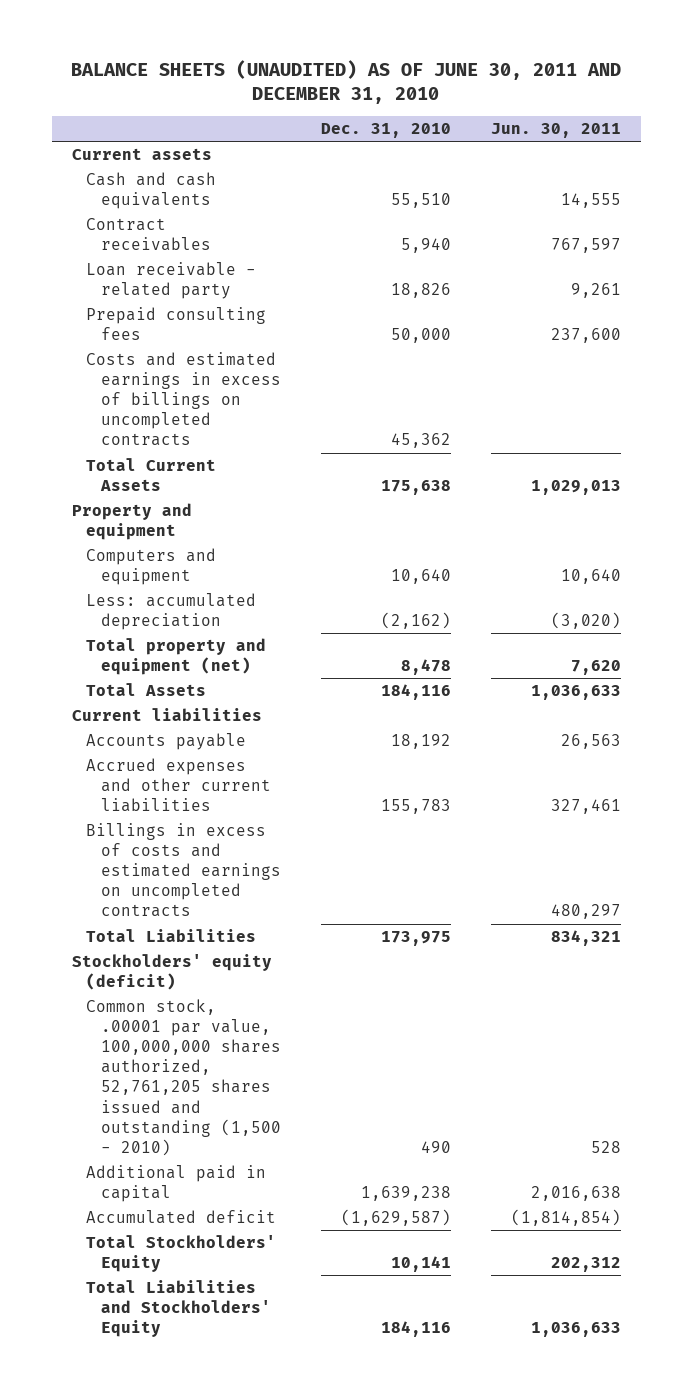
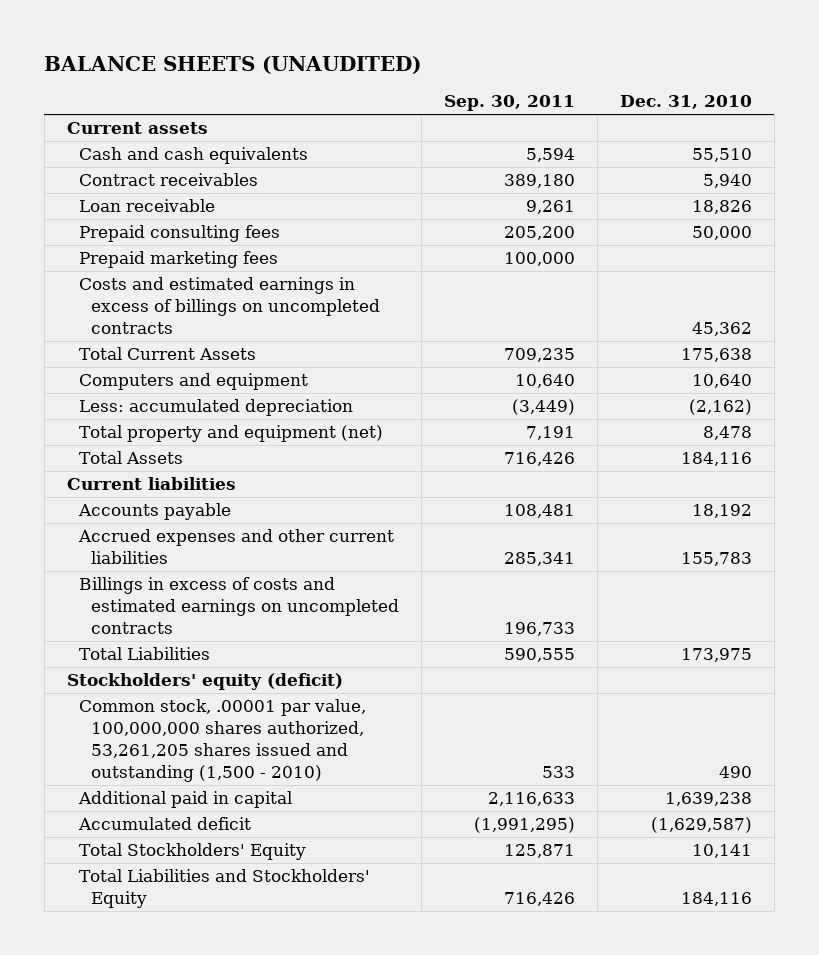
[71,60,622,105] BALANCE SHEETS (UNAUDITED) AS OF JUNE 30, 2011 AND DECEMBER 31, 2010 -> [44,55,422,74] BALANCE SHEETS (UNAUDITED)
[490,123,621,139] Jun. 30, 2011 -> none
none -> [443,95,575,112] Sep. 30, 2011
[86,262,257,300] Loan receivable - related party -> [78,199,215,213] Loan receivable
none -> [78,251,278,269] Prepaid marketing fees
[72,503,193,541] Property and equipment -> none
[86,999,281,1156] Common stock, .00001 par value, 100,000,000 shares authorized, 52,761,205 shares issued and outstanding (1,500 - 2010) -> [78,699,366,783] Common stock, .00001 par value, 100,000,000 shares authorized, 53,261,205 shares issued and outstanding (1,500 - 2010)

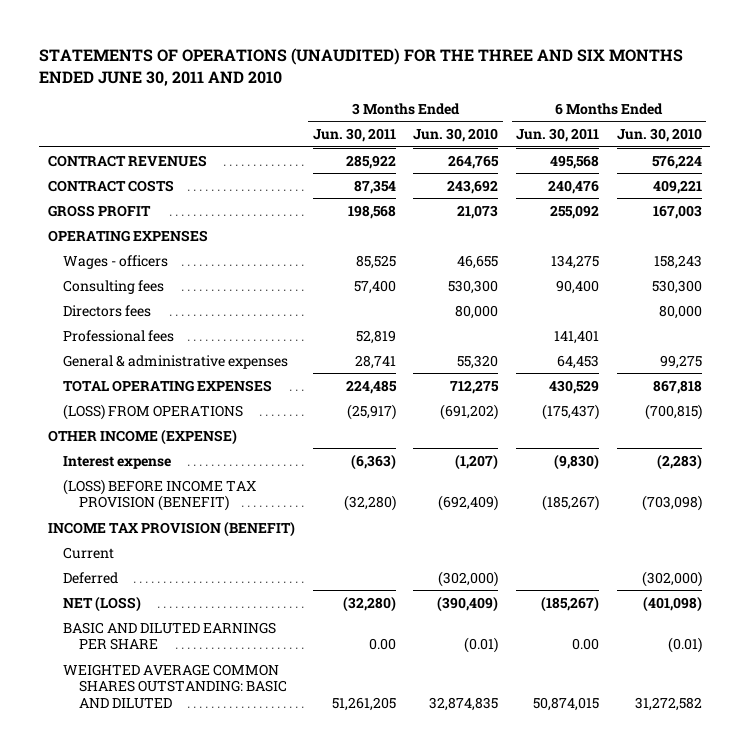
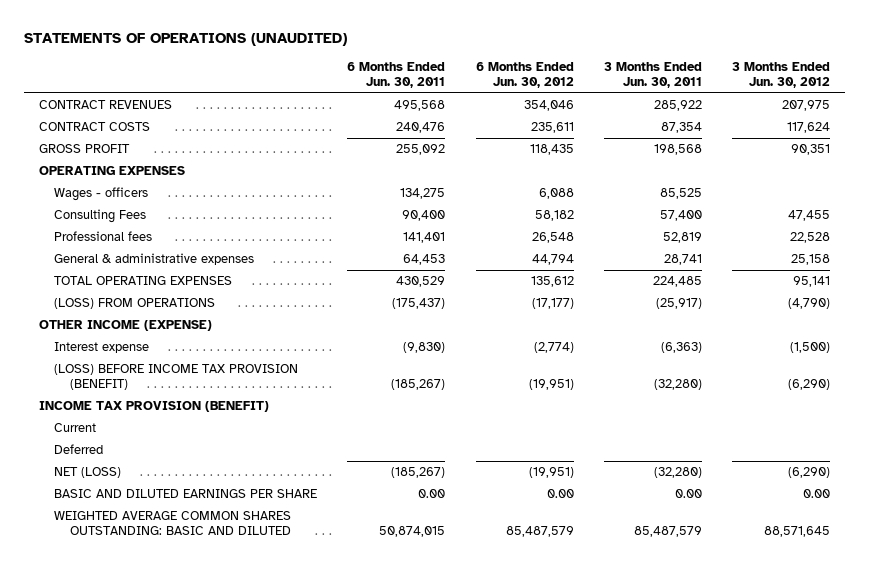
[39,48,684,86] STATEMENTS OF OPERATIONS (UNAUDITED) FOR THE THREE AND SIX MONTHS ENDED JUNE 30, 2011 AND 2010 -> [24,33,348,47] STATEMENTS OF OPERATIONS (UNAUDITED)
[413,128,499,143] Jun. 30, 2010 -> none
[616,128,702,143] Jun. 30, 2010 -> none
none -> [475,61,574,88] 6 Months Ended Jun. 30, 2012
none -> [731,61,830,88] 3 Months Ended Jun. 30, 2012
[63,304,152,317] Directors fees -> none
[63,279,165,294] Consulting fees -> [54,209,147,224] Consulting Fees
[331,696,396,711] 51,261,205 -> [633,526,702,538] 85,487,579

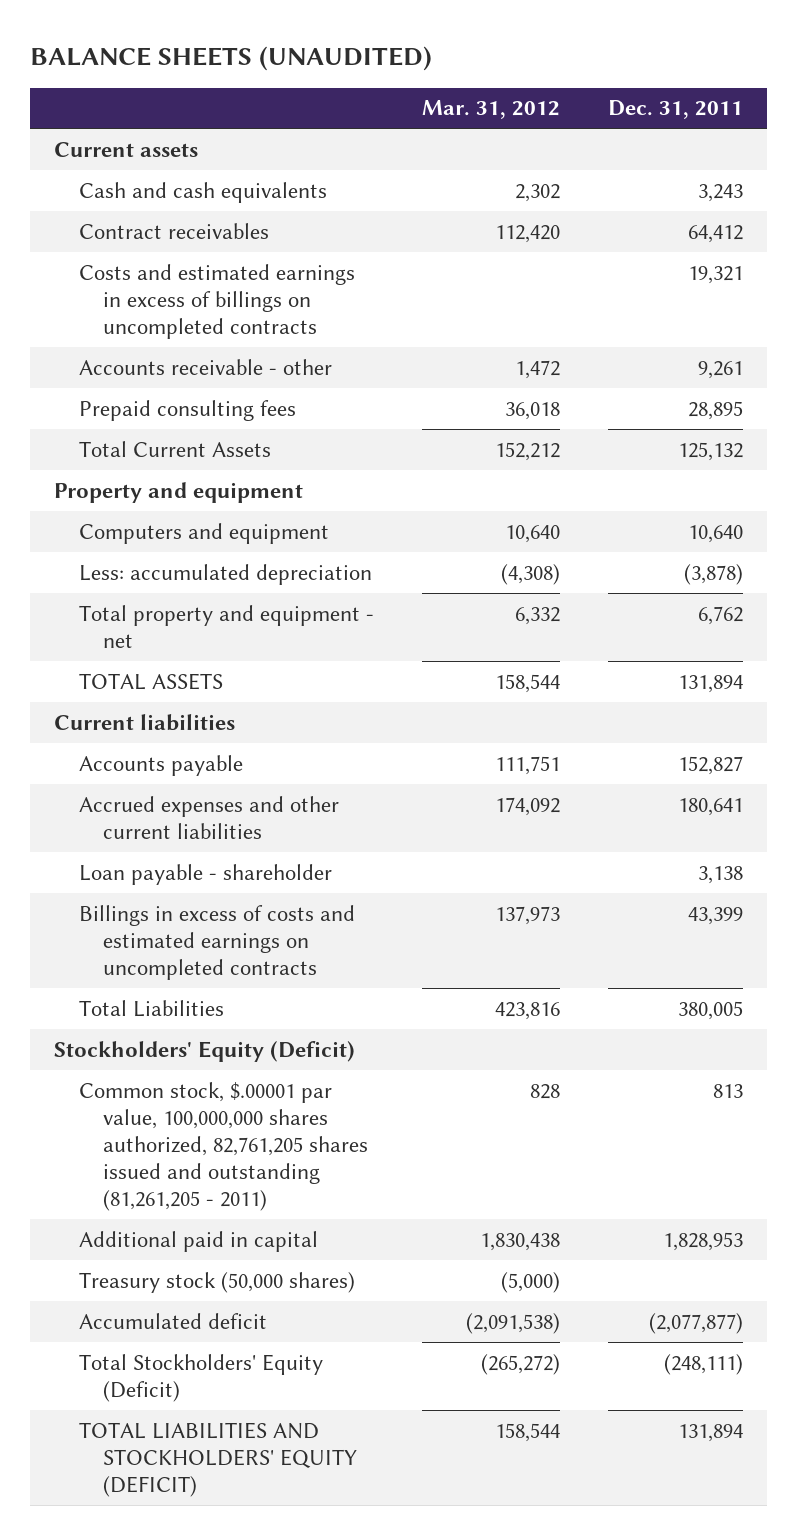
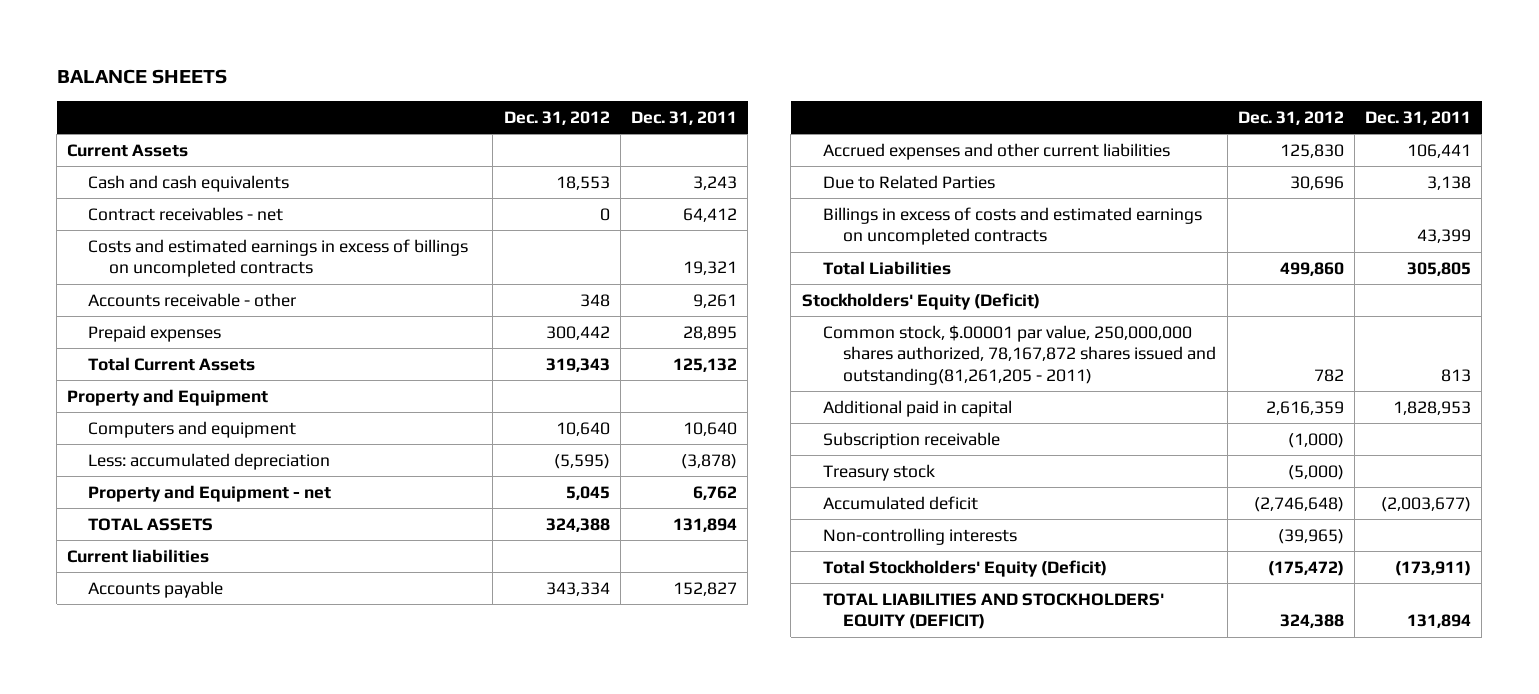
[30,46,433,72] BALANCE SHEETS (UNAUDITED) -> [56,69,227,85] BALANCE SHEETS
[421,100,560,120] Mar. 31, 2012 -> none
none -> [503,110,610,125] Dec. 31, 2012
[54,141,199,157] Current assets -> [67,143,189,157] Current Assets
[78,222,269,239] Contract receivables -> [88,206,284,221] Contract receivables - net
[78,399,296,421] Prepaid consulting fees -> [88,324,222,342] Prepaid expenses
[54,481,304,503] Property and equipment -> [67,388,269,406] Property and Equipment
[78,604,374,648] Total property and equipment - net -> [88,484,332,502] Property and Equipment - net
[677,797,743,816] 180,641 -> [1407,143,1472,158] 106,441
[78,863,332,885] Loan payable - shareholder -> [822,174,995,189] Due to Related Parties
[677,1000,743,1020] 380,005 -> [1407,261,1472,276] 305,805
[78,1081,369,1211] Common stock, $.00001 par value, 100,000,000 shares authorized, 82,761,205 shares issued and outstanding (81,261,205 - 2011) -> [822,324,1217,385] Common stock, $.00001 par value, 250,000,000 shares authorized, 78,167,872 shares issued and outstanding(81,261,205 - 2011)
none -> [822,431,1000,449] Subscription receivable
[78,1271,355,1293] Treasury stock (50,000 shares) -> [822,463,935,481] Treasury stock
[648,1312,743,1334] (2,077,877) -> [1381,496,1472,512] (2,003,677)
none -> [822,527,1017,545] Non-controlling interests
[663,1353,743,1375] (248,111) -> [1395,560,1472,576] (173,911)

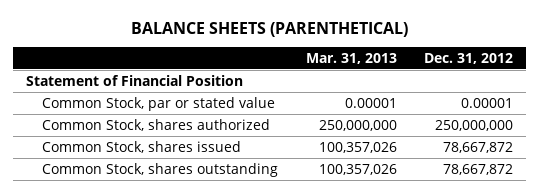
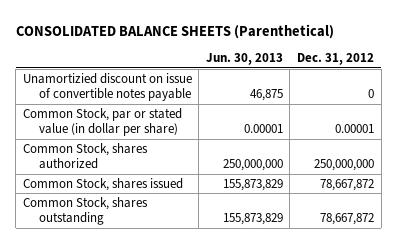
[130,21,408,37] BALANCE SHEETS (PARENTHETICAL) -> [15,23,334,39] CONSOLIDATED BALANCE SHEETS (Parenthetical)
[305,52,397,64] Mar. 31, 2013 -> none
none -> [205,53,283,66] Jun. 30, 2013
[26,74,244,86] Statement of Financial Position -> none
none -> [22,72,192,102] Unamortizied discount on issue of convertible notes payable
[42,96,276,111] Common Stock, par or stated value -> [22,107,182,137] Common Stock, par or stated value (in dollar per share)

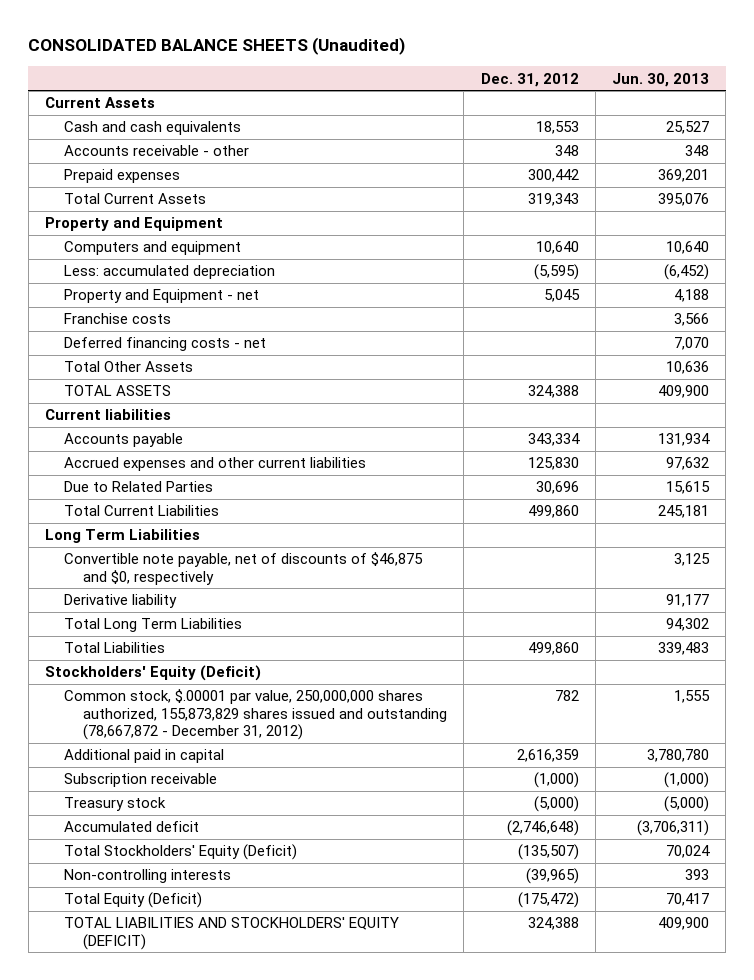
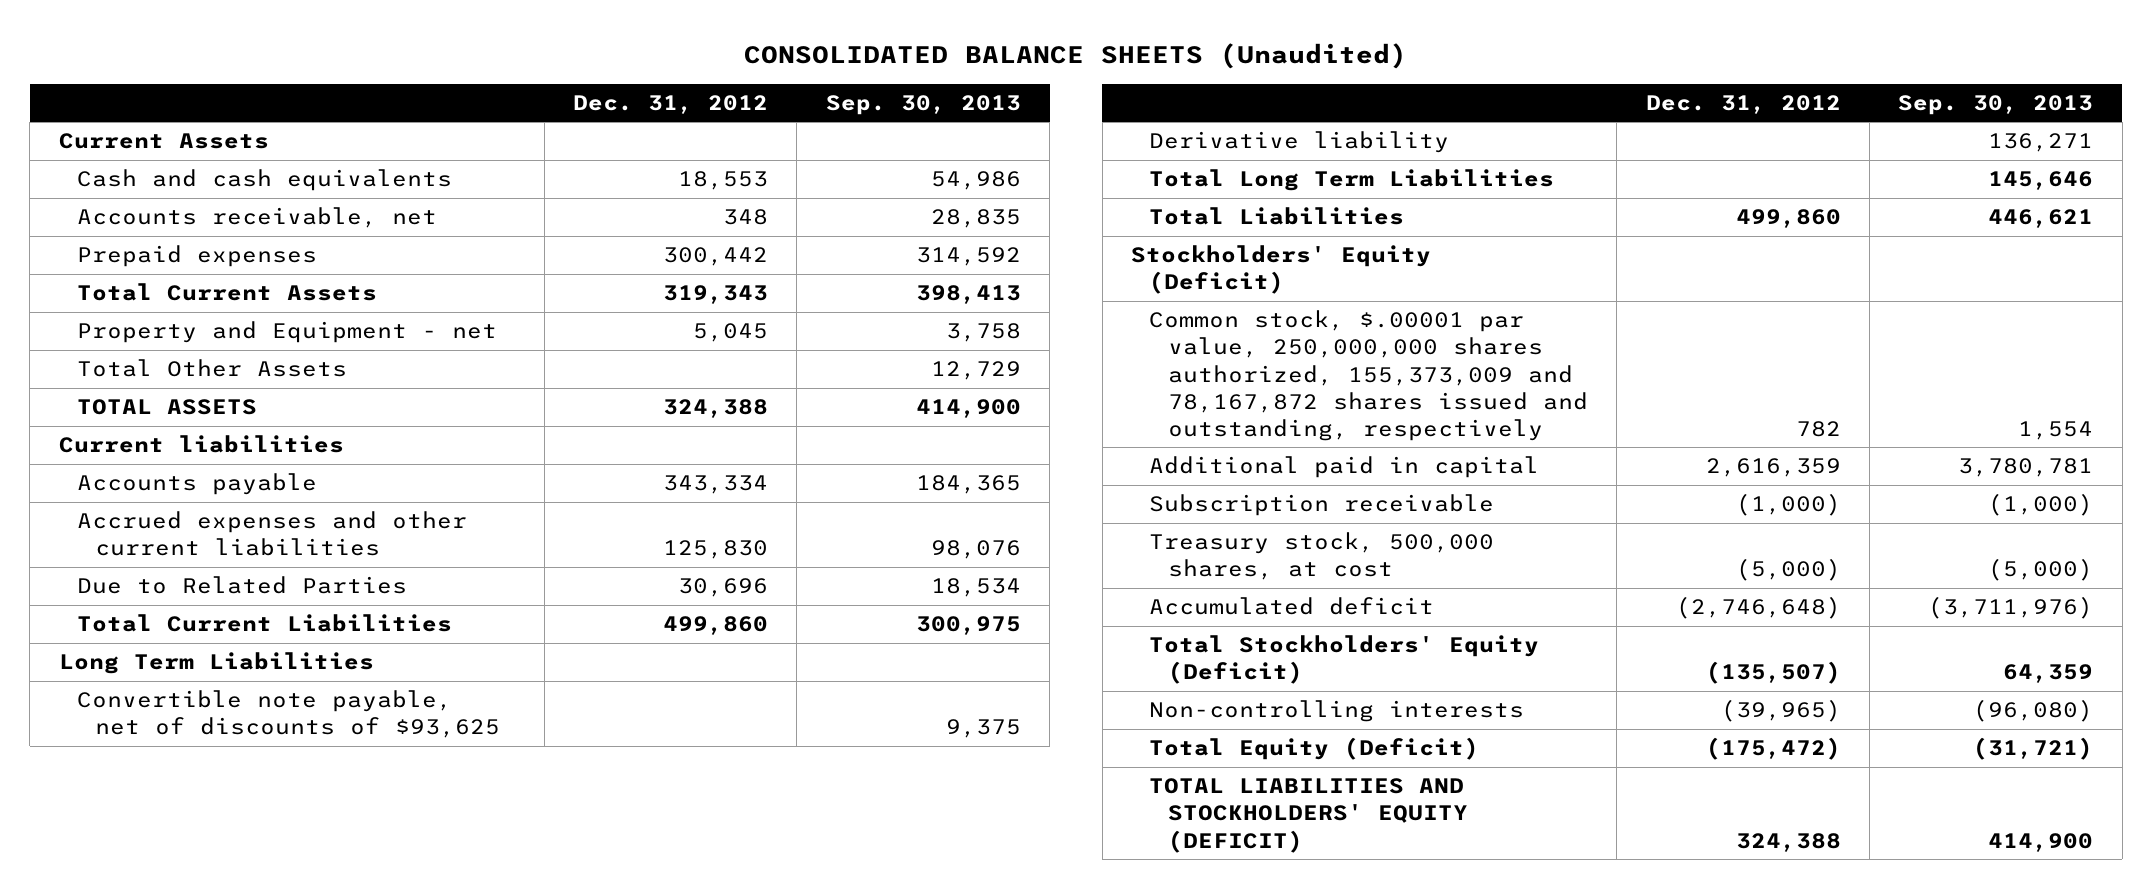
[611,72,709,87] Jun. 30, 2013 -> none
none -> [825,94,1021,115] Sep. 30, 2013
[64,145,250,157] Accounts receivable - other -> [76,207,437,229] Accounts receivable, net
[45,217,224,232] Property and Equipment -> none
[64,241,242,256] Computers and equipment -> none
[64,265,276,280] Less: accumulated depreciation -> none
[64,313,172,325] Franchise costs -> none
[64,337,267,352] Deferred financing costs - net -> none
[64,552,424,585] Convertible note payable, net of discounts of $46,875 and $0, respectively -> [76,690,501,739] Convertible note payable, net of discounts of $93,625
[64,689,448,741] Common stock, $.00001 par value, 250,000,000 shares authorized, 155,873,829 shares issued and outstanding (78,667,872 - December 31, 2012) -> [1149,310,1588,441] Common stock, $.00001 par value, 250,000,000 shares authorized, 155,373,009 and 78,167,872 shares issued and outstanding, respectively
[64,797,167,812] Treasury stock -> [1149,532,1495,581] Treasury stock, 500,000 shares, at cost

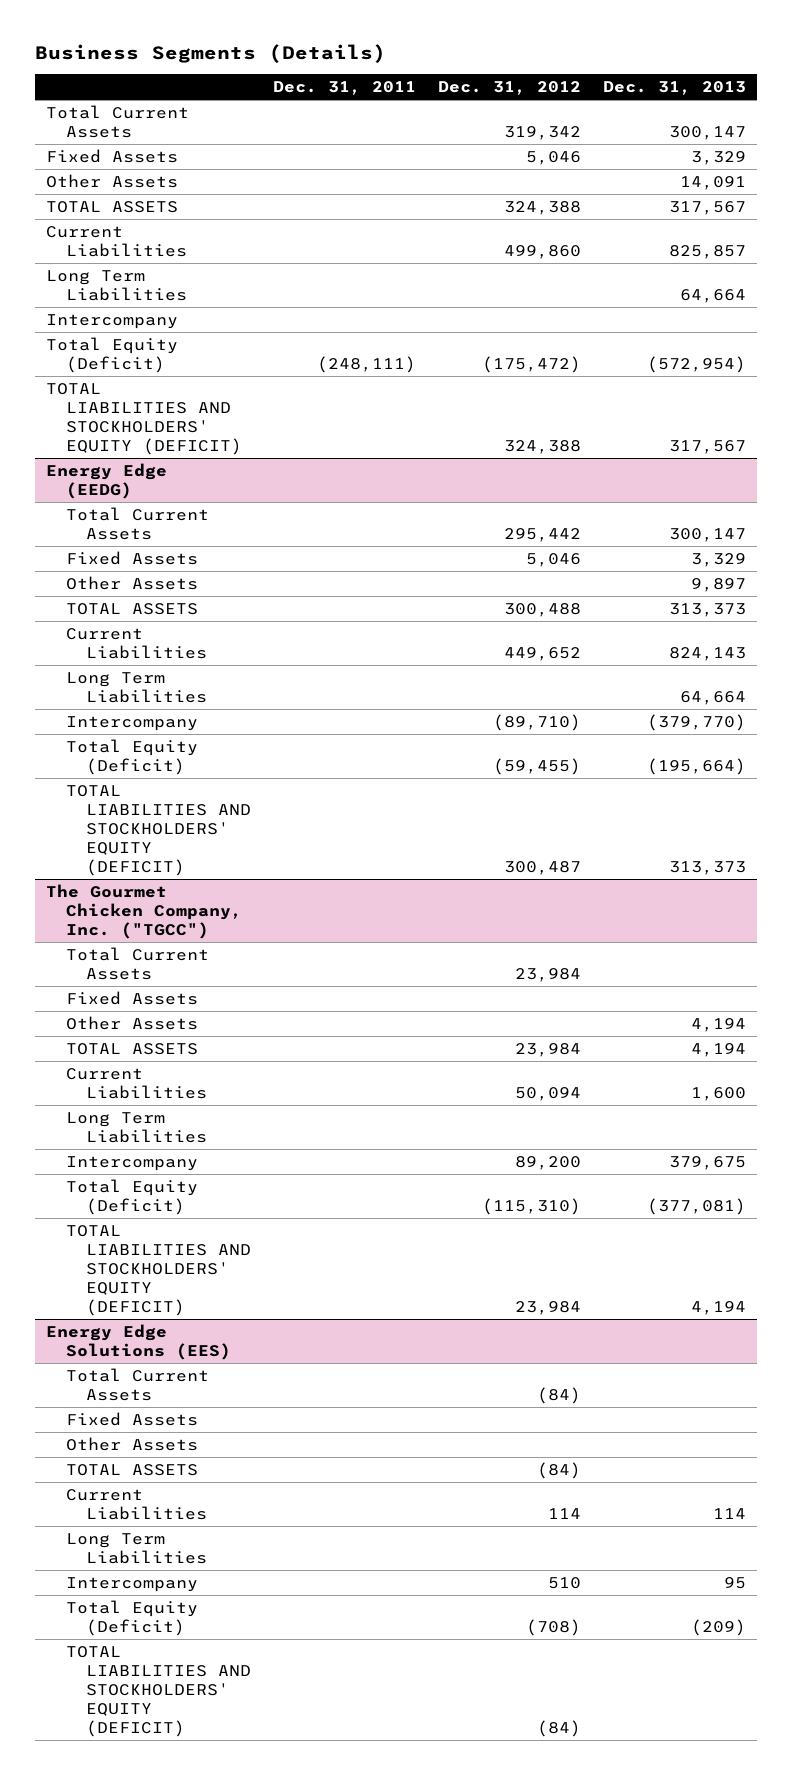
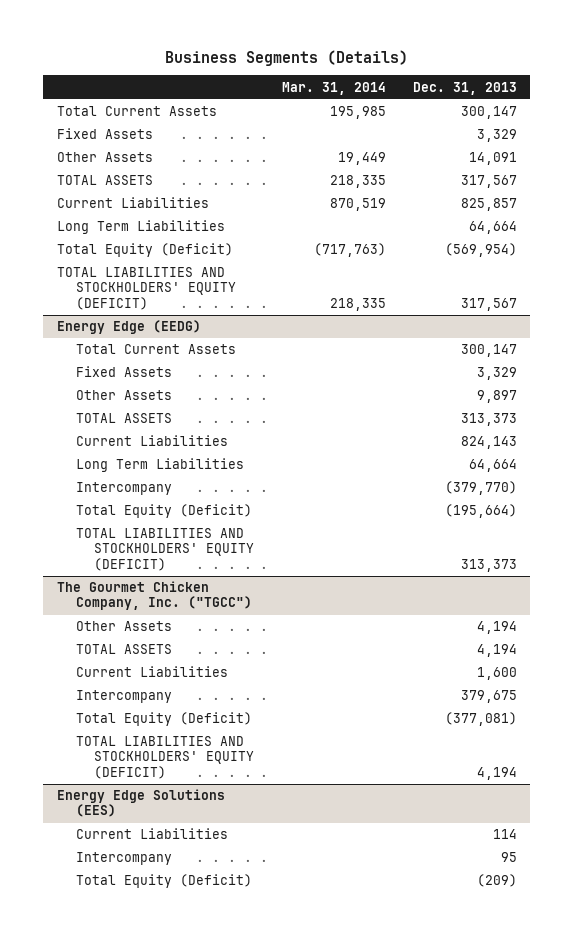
[273,81,417,96] Dec. 31, 2011 -> none
[437,81,581,96] Dec. 31, 2012 -> none
none -> [281,81,386,95] Mar. 31, 2014
[45,313,178,329] Intercompany -> none
[646,355,746,373] (572,954) -> [444,243,517,258] (569,954)
[66,946,210,980] Total Current Assets -> none
[66,990,199,1005] Fixed Assets -> none
[66,1111,208,1143] Long Term Liabilities -> none
[66,1367,210,1401] Total Current Assets -> none
[66,1411,199,1426] Fixed Assets -> none
[66,1436,199,1451] Other Assets -> none
[66,1463,199,1476] TOTAL ASSETS -> none
[66,1532,208,1564] Long Term Liabilities -> none
[66,1645,252,1737] TOTAL LIABILITIES AND STOCKHOLDERS' EQUITY (DEFICIT) -> none

